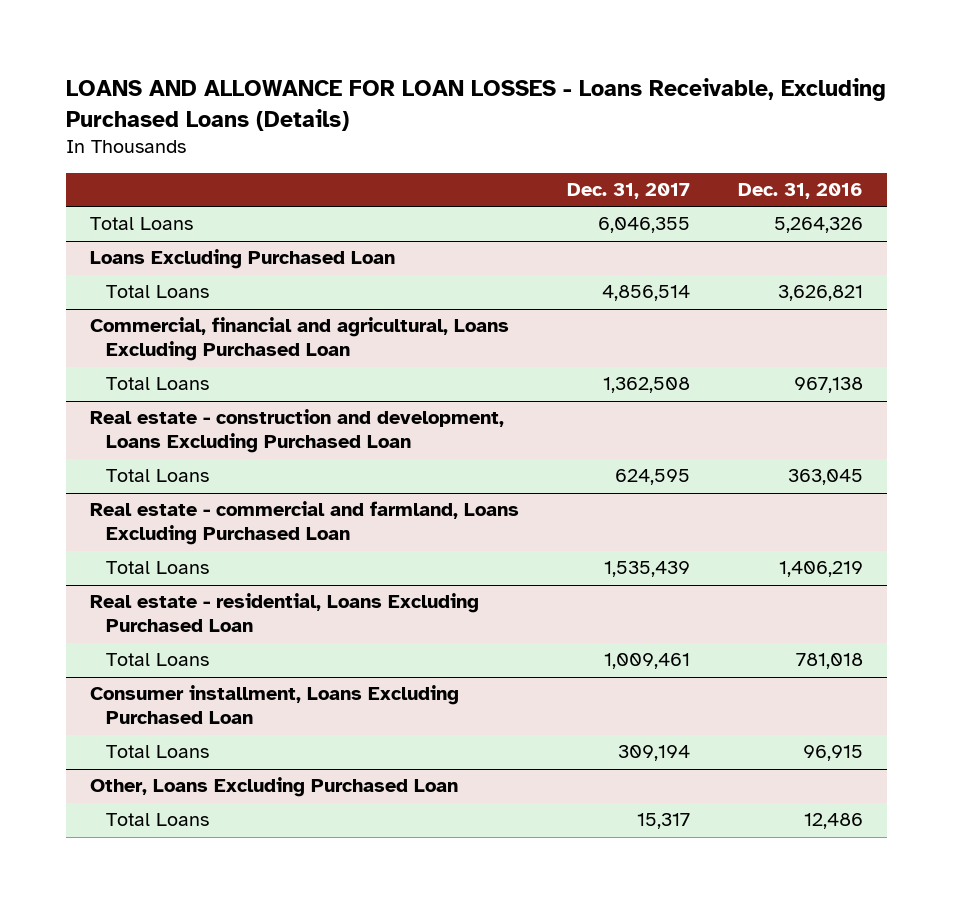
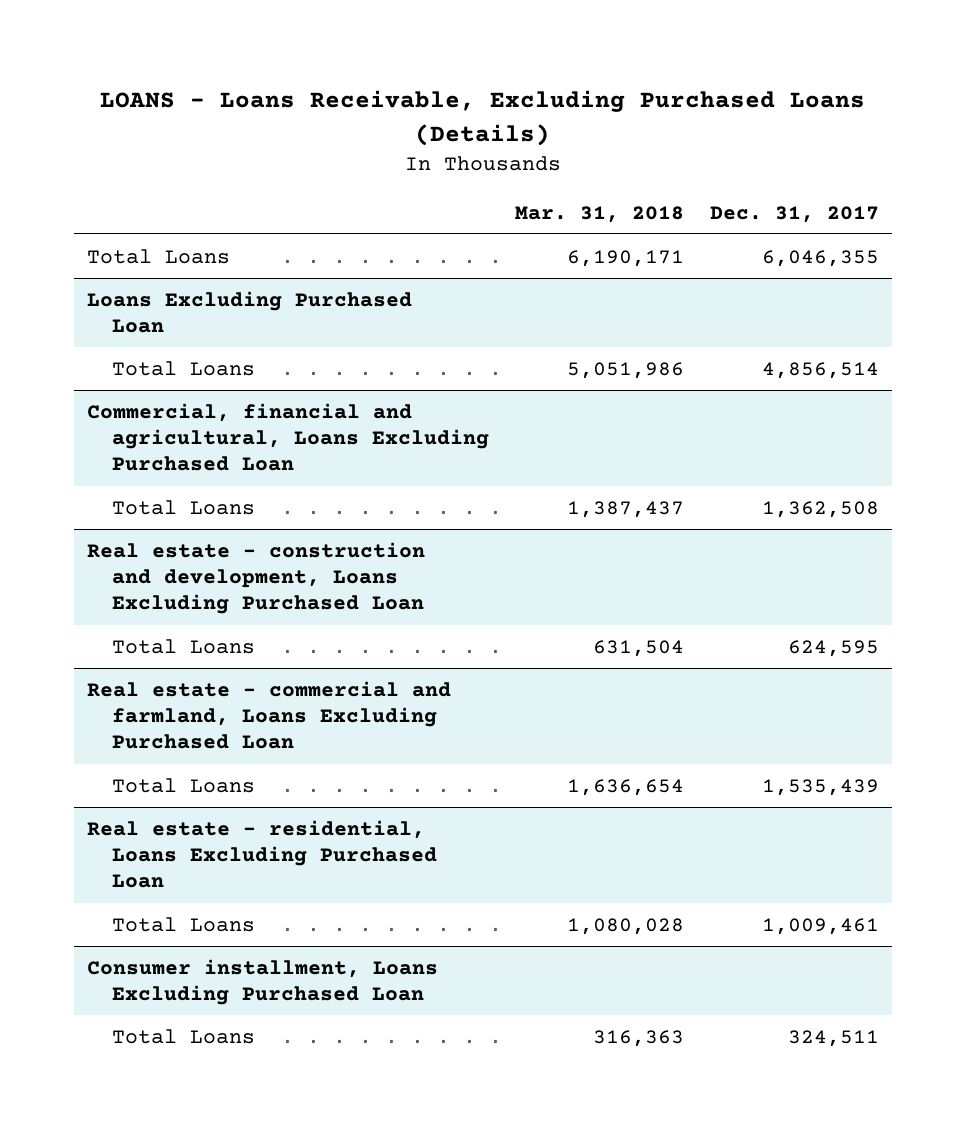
[66,78,887,131] LOANS AND ALLOWANCE FOR LOAN LOSSES - Loans Receivable, Excluding Purchased Loans (Details) -> [100,90,866,146] LOANS - Loans Receivable, Excluding Purchased Loans (Details)
[737,183,863,200] Dec. 31, 2016 -> none
none -> [514,205,684,223] Mar. 31, 2018
[89,777,458,798] Other, Loans Excluding Purchased Loan -> none
[105,813,209,827] Total Loans -> none
[617,745,690,762] 309,194 -> [787,1029,879,1047] 324,511

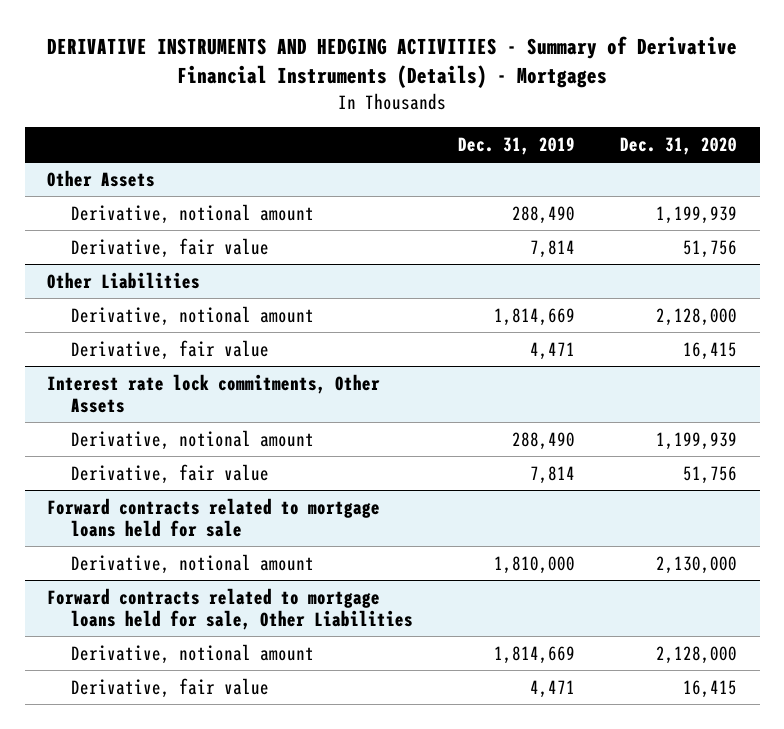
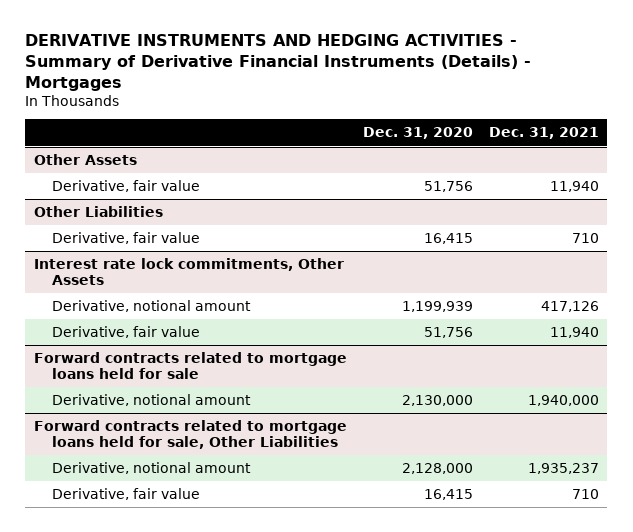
[457,136,575,155] Dec. 31, 2019 -> none
none -> [489,127,600,140] Dec. 31, 2021
[70,203,314,224] Derivative, notional amount -> none
[70,305,314,326] Derivative, notional amount -> none

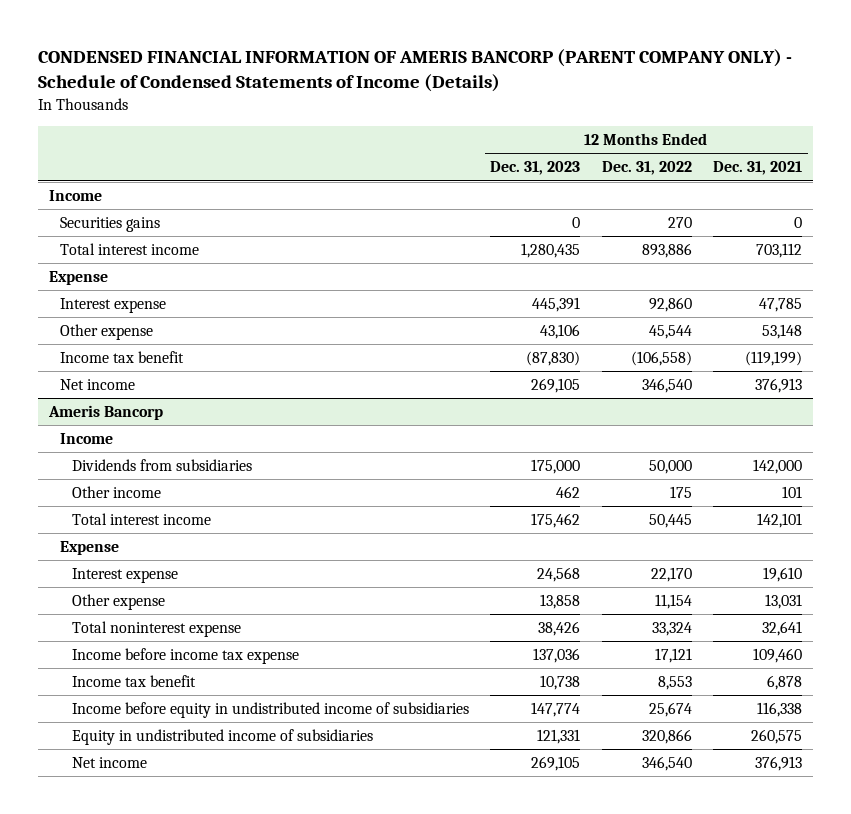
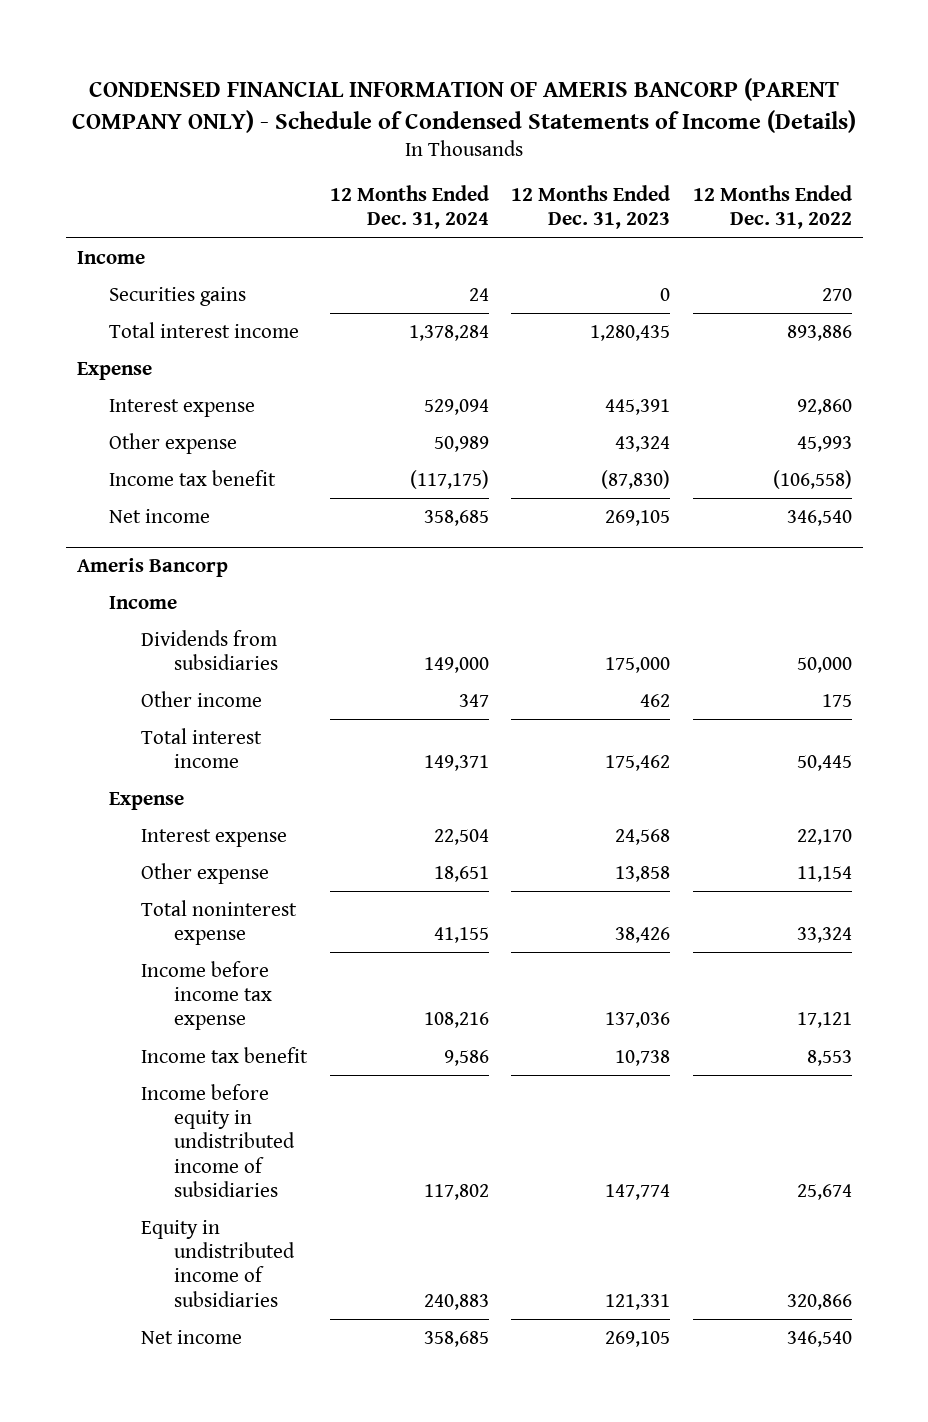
[713,161,803,176] Dec. 31, 2021 -> none
none -> [329,185,489,230] 12 Months Ended Dec. 31, 2024
[540,324,581,340] 43,106 -> [615,435,671,452] 43,324
[648,325,692,340] 45,544 -> [796,435,852,452] 45,993

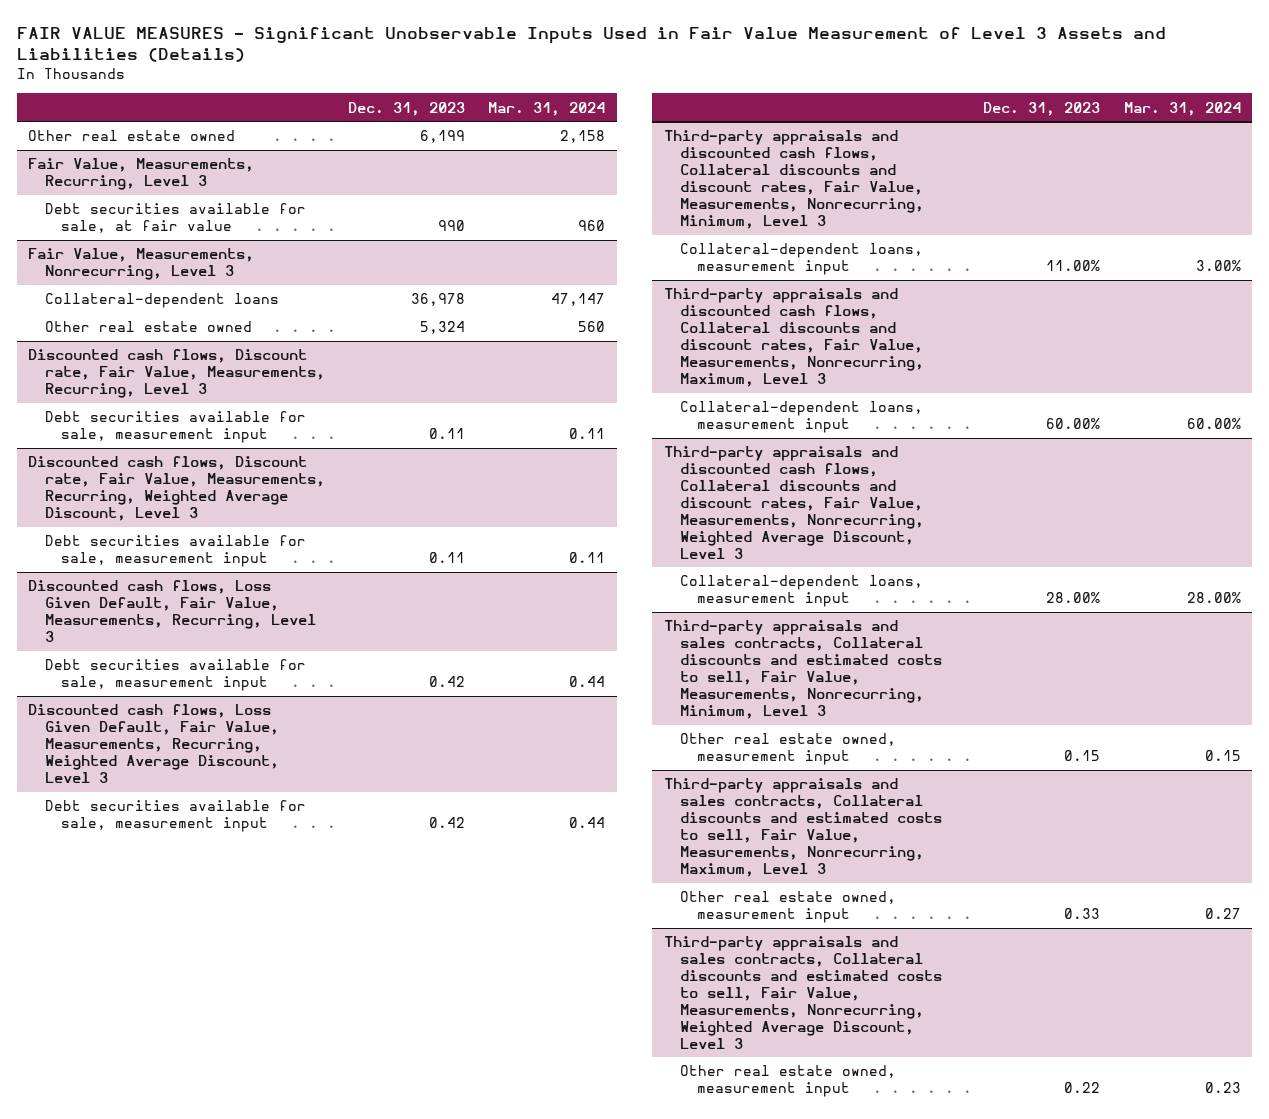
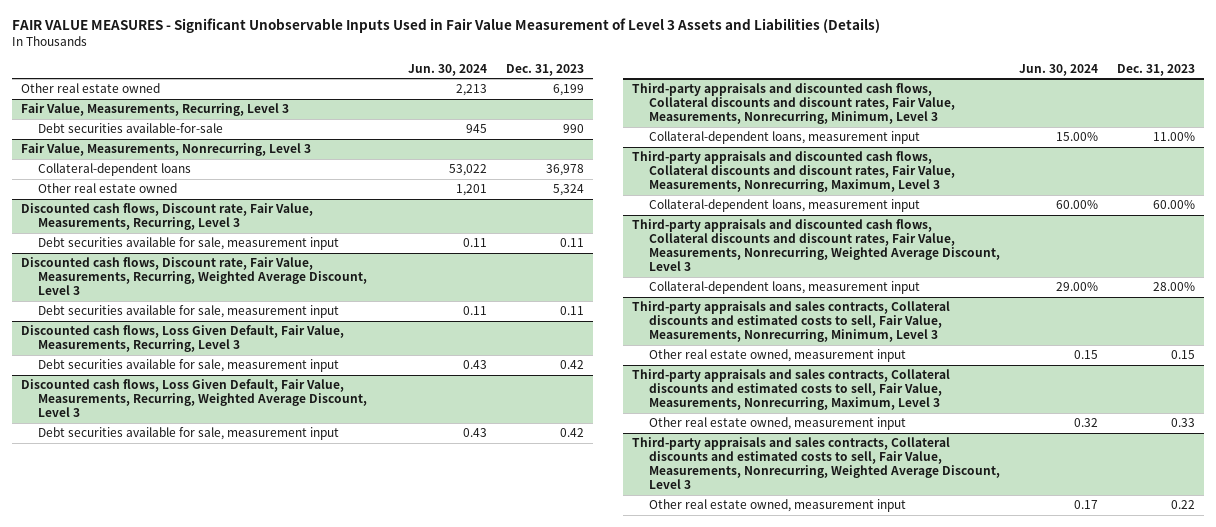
[488,101,606,116] Mar. 31, 2024 -> none
none -> [407,63,487,76] Jun. 30, 2024
[44,203,306,234] Debt securities available for sale, at fair value -> [37,123,223,134] Debt securities available-for-sale

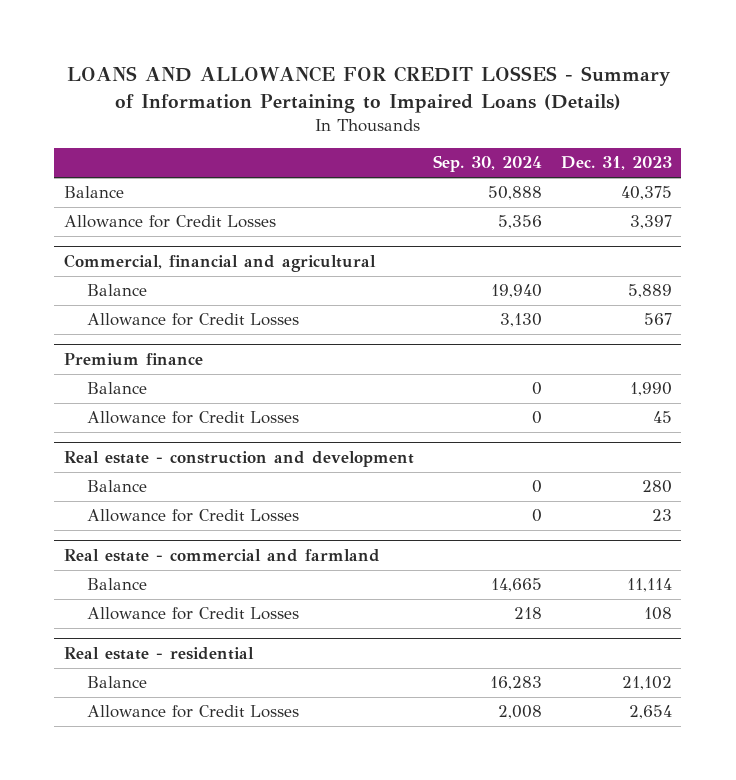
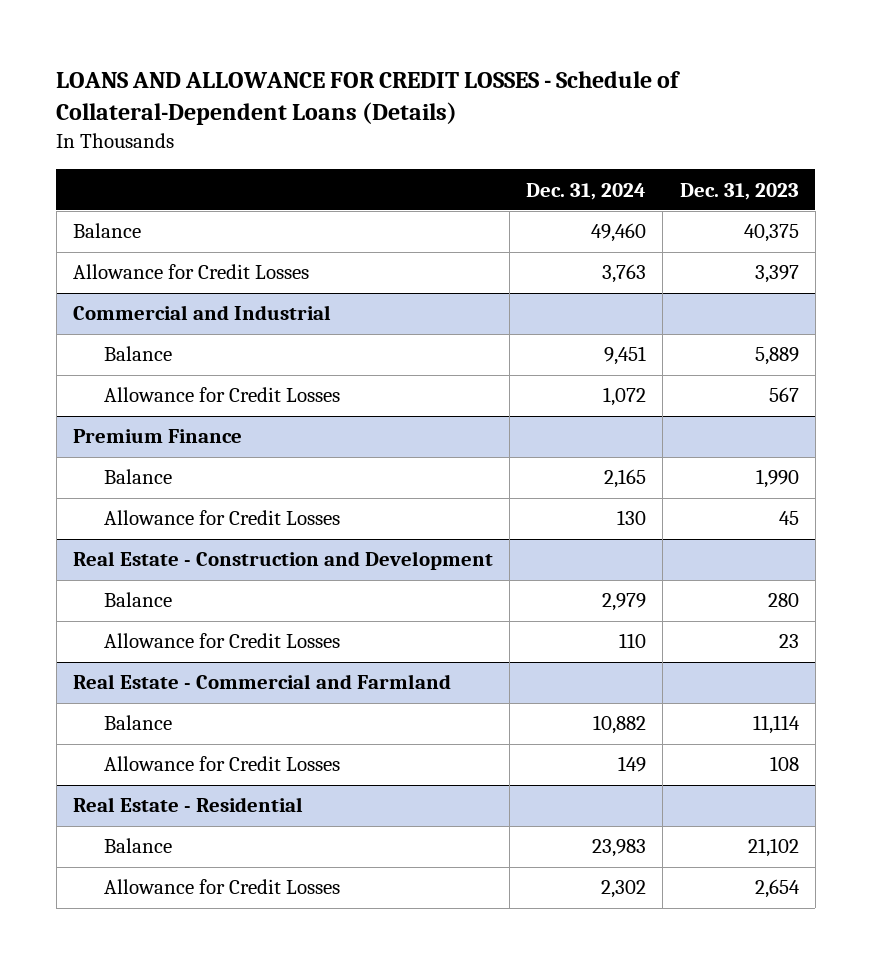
[66,66,671,113] LOANS AND ALLOWANCE FOR CREDIT LOSSES - Summary of Information Pertaining to Impaired Loans (Details) -> [56,71,681,126] LOANS AND ALLOWANCE FOR CREDIT LOSSES - Schedule of Collateral-Dependent Loans (Details)
[432,155,542,173] Sep. 30, 2024 -> none
none -> [526,182,647,200] Dec. 31, 2024
[63,254,376,273] Commercial, financial and agricultural -> [72,305,331,321] Commercial and Industrial
[63,353,203,367] Premium finance -> [72,429,242,444] Premium Finance
[63,451,414,468] Real estate - construction and development -> [72,551,493,571] Real Estate - Construction and Development
[63,549,380,563] Real estate - commercial and farmland -> [72,674,451,690] Real Estate - Commercial and Farmland
[63,647,254,661] Real estate - residential -> [72,797,303,813] Real Estate - Residential

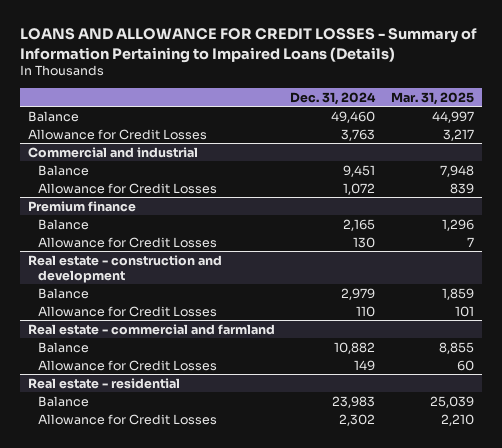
[56,71,681,126] LOANS AND ALLOWANCE FOR CREDIT LOSSES - Schedule of Collateral-Dependent Loans (Details) -> [19,28,477,63] LOANS AND ALLOWANCE FOR CREDIT LOSSES - Summary of Information Pertaining to Impaired Loans (Details)
[679,182,799,200] Dec. 31, 2023 -> none
none -> [391,91,475,105] Mar. 31, 2025
[72,305,331,321] Commercial and Industrial -> [27,146,198,158] Commercial and industrial
[72,429,242,444] Premium Finance -> [27,200,136,212] Premium finance
[72,551,493,571] Real Estate - Construction and Development -> [27,254,222,283] Real estate - construction and development
[72,674,451,690] Real Estate - Commercial and Farmland -> [27,323,275,335] Real estate - commercial and farmland
[72,797,303,813] Real Estate - Residential -> [27,377,180,389] Real estate - residential

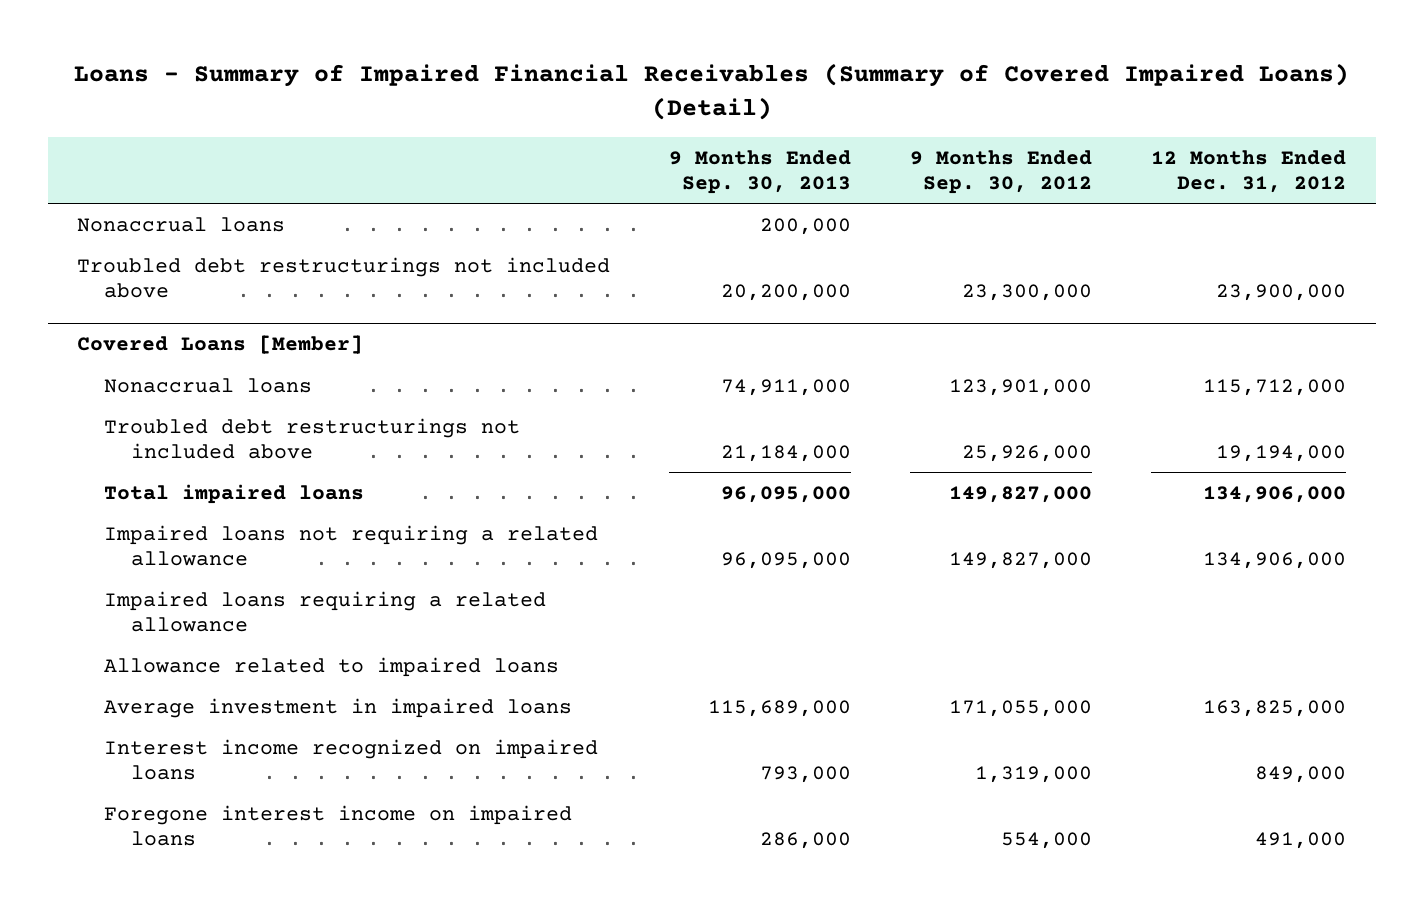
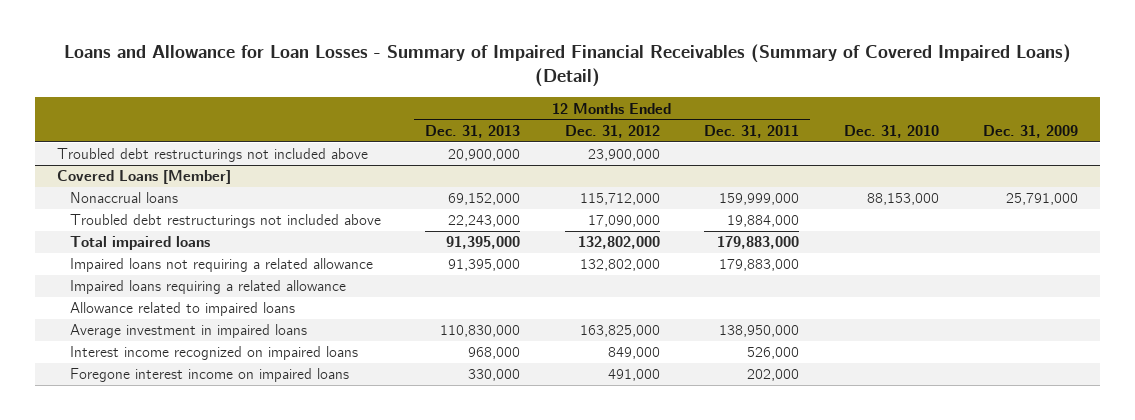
[73,63,1349,121] Loans - Summary of Impaired Financial Receivables (Summary of Covered Impaired Loans) (Detail) -> [63,44,1071,87] Loans and Allowance for Loan Losses - Summary of Impaired Financial Receivables (Summary of Covered Impaired Loans) (Detail)
[669,149,852,194] 9 Months Ended Sep. 30, 2013 -> none
[910,149,1093,194] 9 Months Ended Sep. 30, 2012 -> none
none -> [425,124,521,138] Dec. 31, 2013
none -> [704,124,800,138] Dec. 31, 2011
none -> [843,124,939,138] Dec. 31, 2010
none -> [983,124,1079,138] Dec. 31, 2009
[77,216,286,232] Nonaccrual loans -> none
[1216,445,1347,463] 19,194,000 -> [587,215,660,228] 17,090,000
[1203,485,1347,503] 134,906,000 -> [577,236,660,250] 132,802,000
[1203,552,1347,570] 134,906,000 -> [579,259,660,272] 132,802,000

